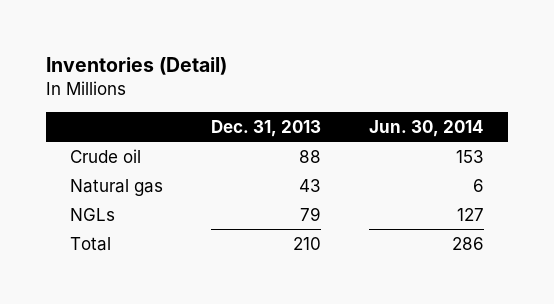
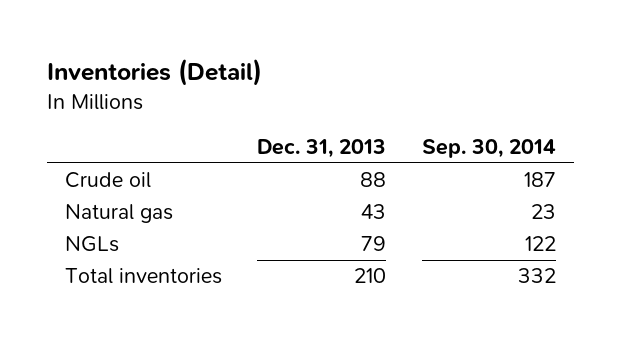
[369,119,485,137] Jun. 30, 2014 -> none
none -> [421,138,556,158] Sep. 30, 2014
[69,236,111,251] Total -> [65,268,223,285] Total inventories

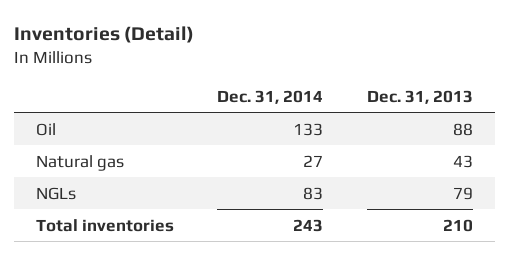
[421,138,556,158] Sep. 30, 2014 -> none
none -> [217,89,324,104] Dec. 31, 2014
[65,172,152,189] Crude oil -> [35,122,56,136] Oil

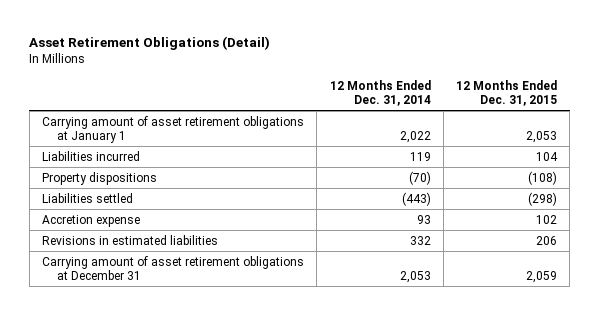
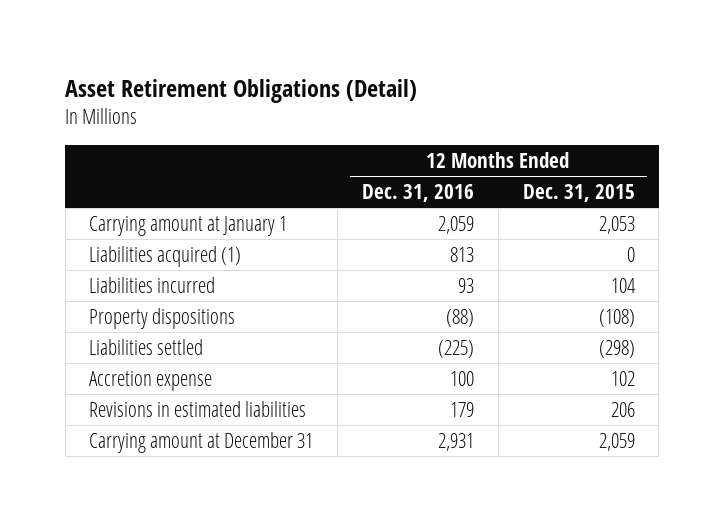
[329,79,431,107] 12 Months Ended Dec. 31, 2014 -> none
none -> [361,184,474,203] Dec. 31, 2016
[41,115,304,143] Carrying amount of asset retirement obligations at January 1 -> [89,215,288,236] Carrying amount at January 1
none -> [89,245,242,267] Liabilities acquired (1)
[41,255,304,280] Carrying amount of asset retirement obligations at December 31 -> [89,431,314,453] Carrying amount at December 31

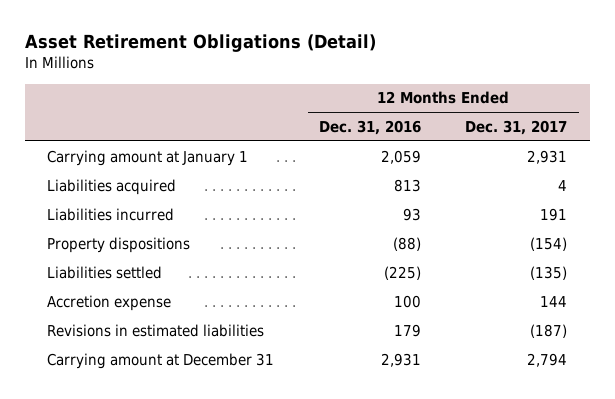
[522,184,635,203] Dec. 31, 2015 -> none
none -> [465,120,568,136] Dec. 31, 2017
[89,245,242,267] Liabilities acquired (1) -> [47,178,177,195] Liabilities acquired

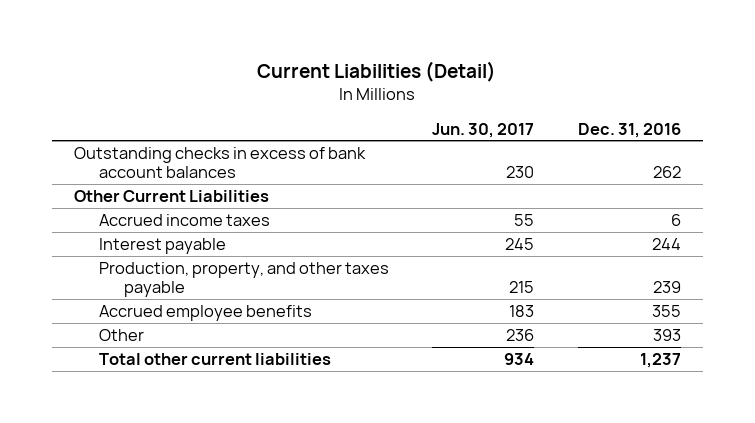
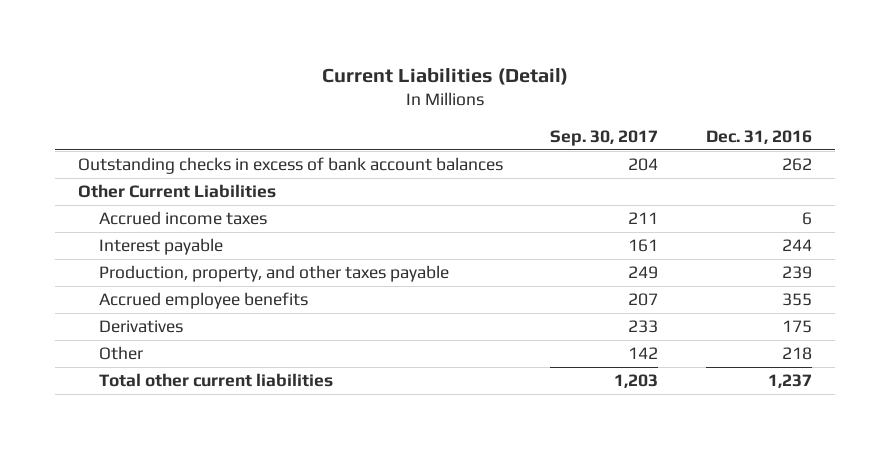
[432,122,535,138] Jun. 30, 2017 -> none
none -> [550,129,659,146] Sep. 30, 2017
none -> [98,320,183,334] Derivatives
[652,328,681,341] 393 -> [781,347,812,361] 218

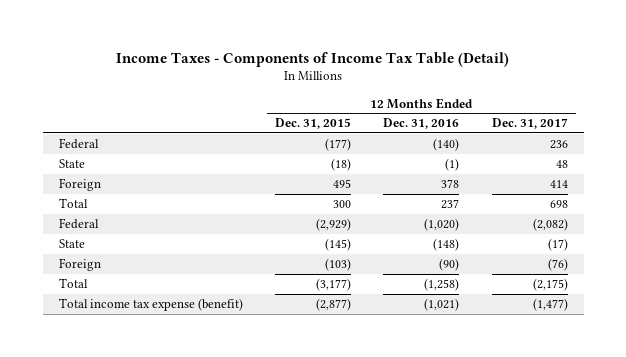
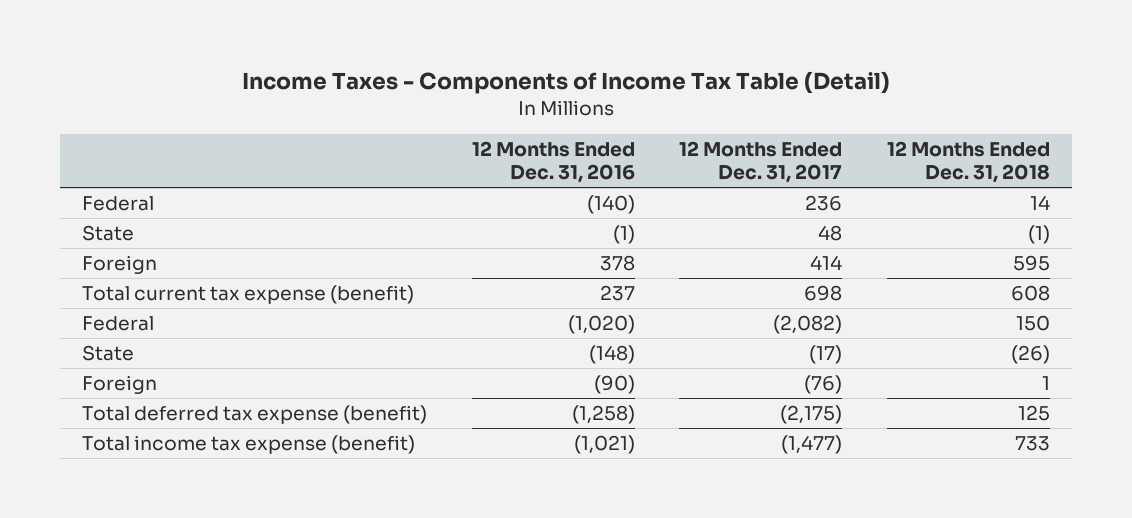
[275,118,352,130] Dec. 31, 2015 -> none
none -> [886,140,1050,184] 12 Months Ended Dec. 31, 2018
[58,198,88,209] Total -> [82,284,415,304] Total current tax expense (benefit)
[58,278,88,289] Total -> [82,404,428,424] Total deferred tax expense (benefit)

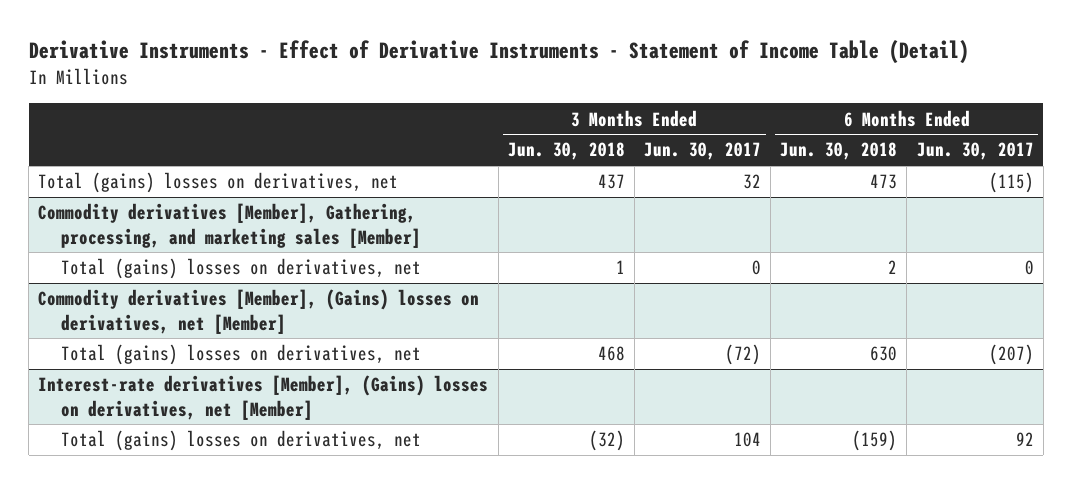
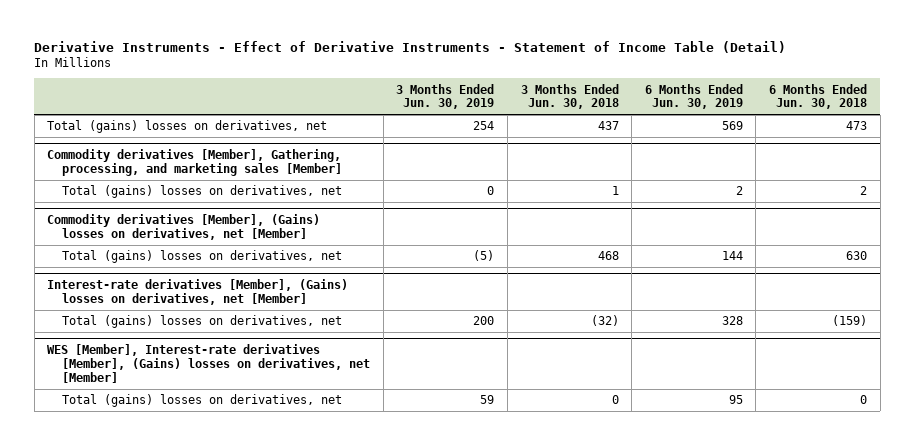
[643,142,761,161] Jun. 30, 2017 -> none
[916,142,1034,161] Jun. 30, 2017 -> none
none -> [396,83,495,110] 3 Months Ended Jun. 30, 2019
none -> [644,83,743,110] 6 Months Ended Jun. 30, 2019
none -> [47,344,371,383] WES [Member], Interest-rate derivatives [Member], (Gains) losses on derivatives, net [Member]
none -> [62,394,343,408] Total (gains) losses on derivatives, net

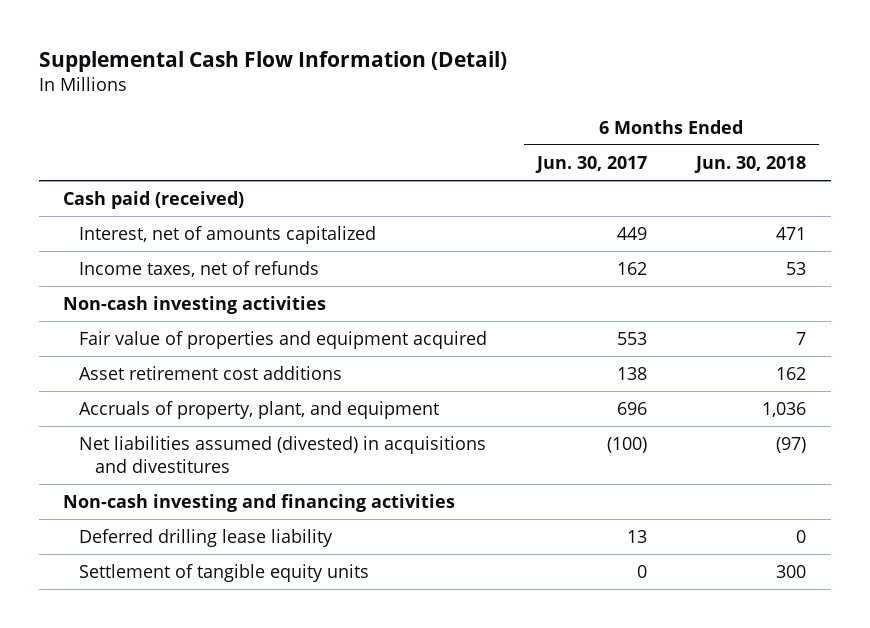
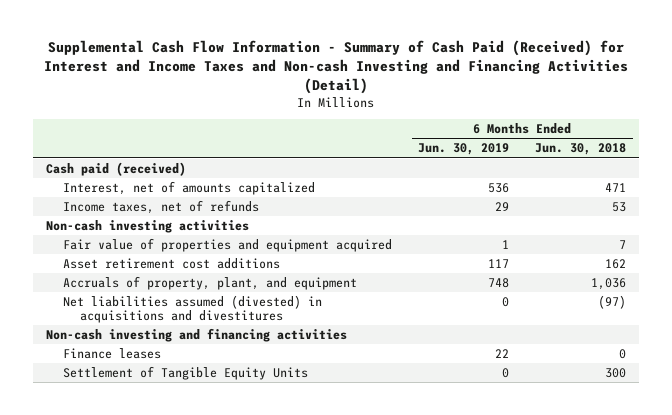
[38,50,507,72] Supplemental Cash Flow Information (Detail) -> [44,40,629,95] Supplemental Cash Flow Information - Summary of Cash Paid (Received) for Interest and Income Taxes and Non-cash Investing and Financing Activities (Detail)
[534,156,647,174] Jun. 30, 2017 -> none
none -> [418,143,510,156] Jun. 30, 2019
[79,529,334,548] Deferred drilling lease liability -> none
none -> [63,347,162,359] Finance leases
[79,564,370,583] Settlement of tangible equity units -> [63,365,309,380] Settlement of Tangible Equity Units

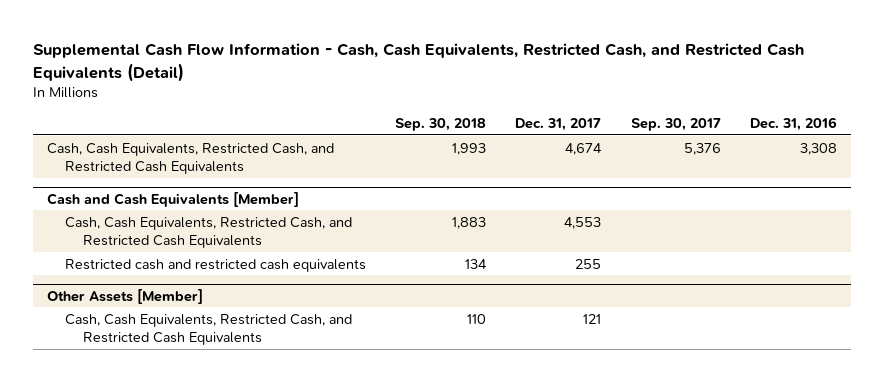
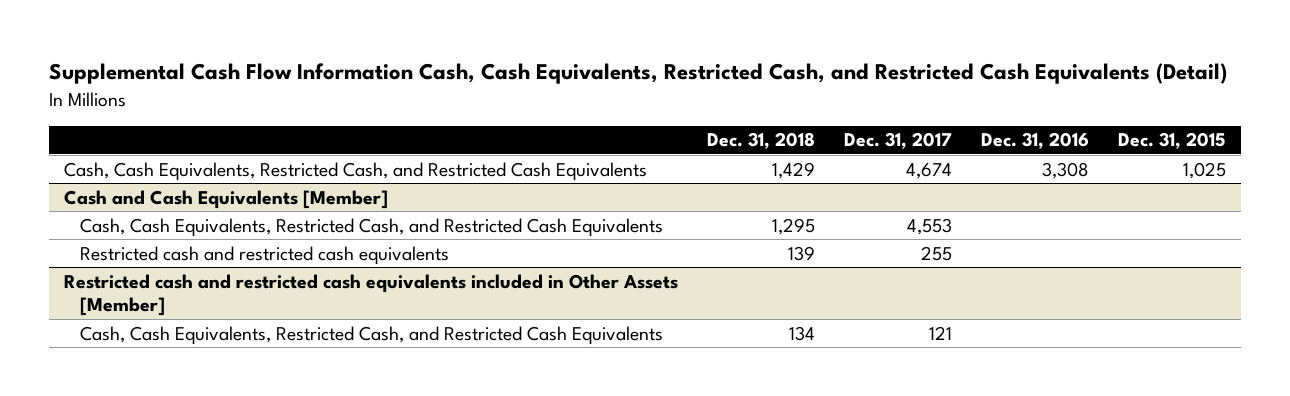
[32,43,804,82] Supplemental Cash Flow Information - Cash, Cash Equivalents, Restricted Cash, and Restricted Cash Equivalents (Detail) -> [49,63,1228,85] Supplemental Cash Flow Information Cash, Cash Equivalents, Restricted Cash, and Restricted Cash Equivalents (Detail)
[395,118,487,132] Sep. 30, 2018 -> none
[630,118,721,132] Sep. 30, 2017 -> none
none -> [706,132,815,150] Dec. 31, 2018
none -> [1118,132,1227,150] Dec. 31, 2015
[47,288,204,304] Other Assets [Member] -> [63,273,678,316] Restricted cash and restricted cash equivalents included in Other Assets [Member]

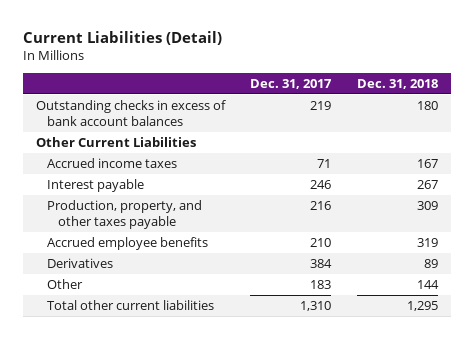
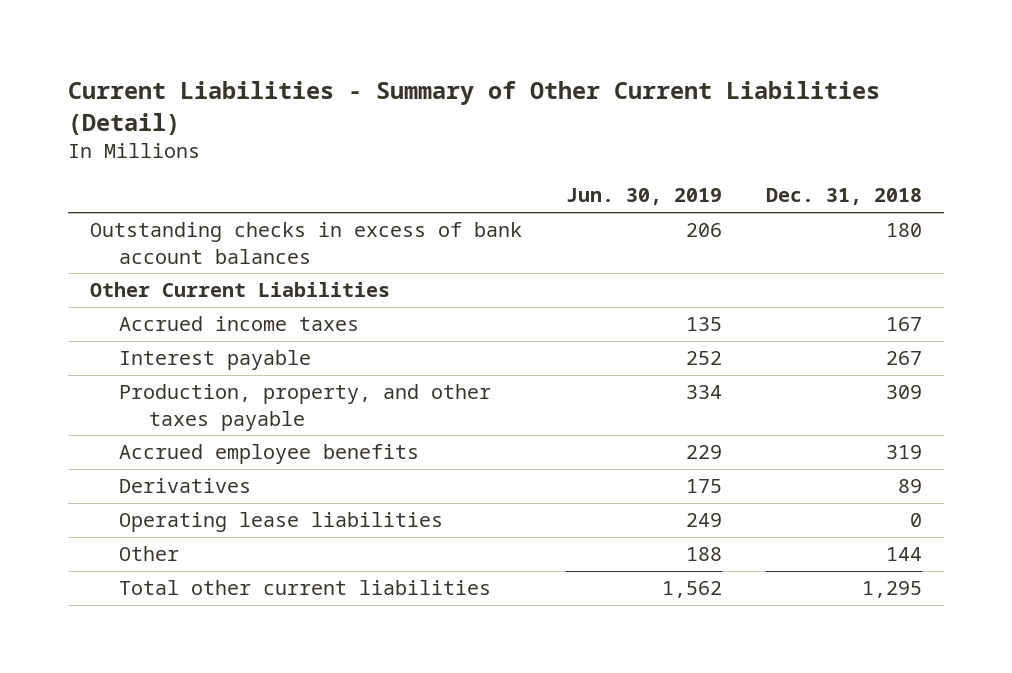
[23,30,223,45] Current Liabilities (Detail) -> [67,81,880,135] Current Liabilities - Summary of Other Current Liabilities (Detail)
[250,79,333,90] Dec. 31, 2017 -> none
none -> [565,188,722,206] Jun. 30, 2019
none -> [119,512,444,533] Operating lease liabilities

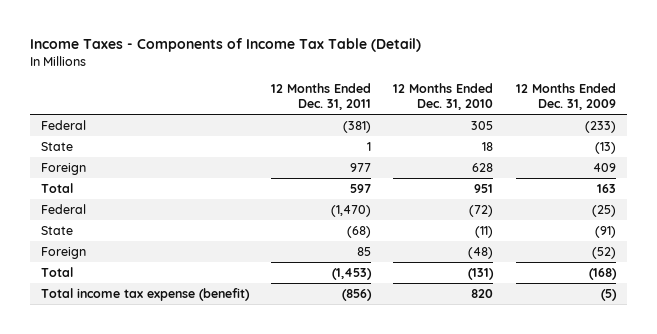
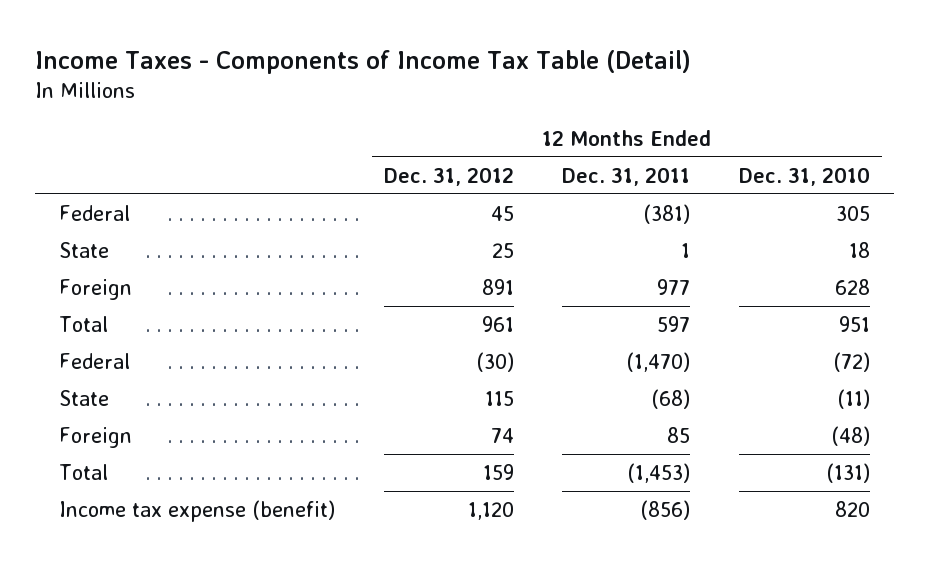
[515,83,616,111] 12 Months Ended Dec. 31, 2009 -> none
none -> [383,166,514,186] Dec. 31, 2012
[41,287,251,301] Total income tax expense (benefit) -> [59,499,336,522] Income tax expense (benefit)

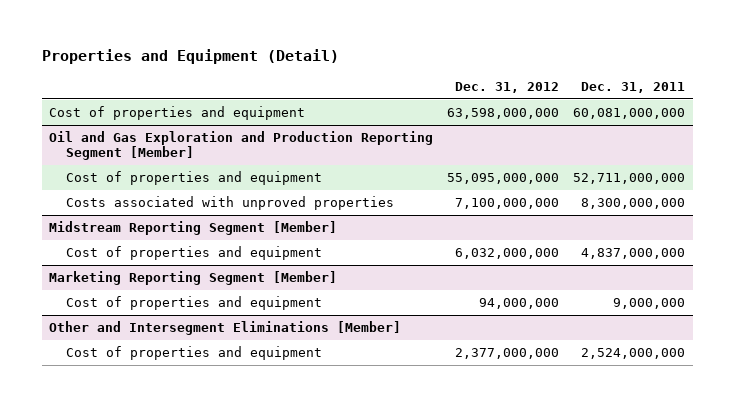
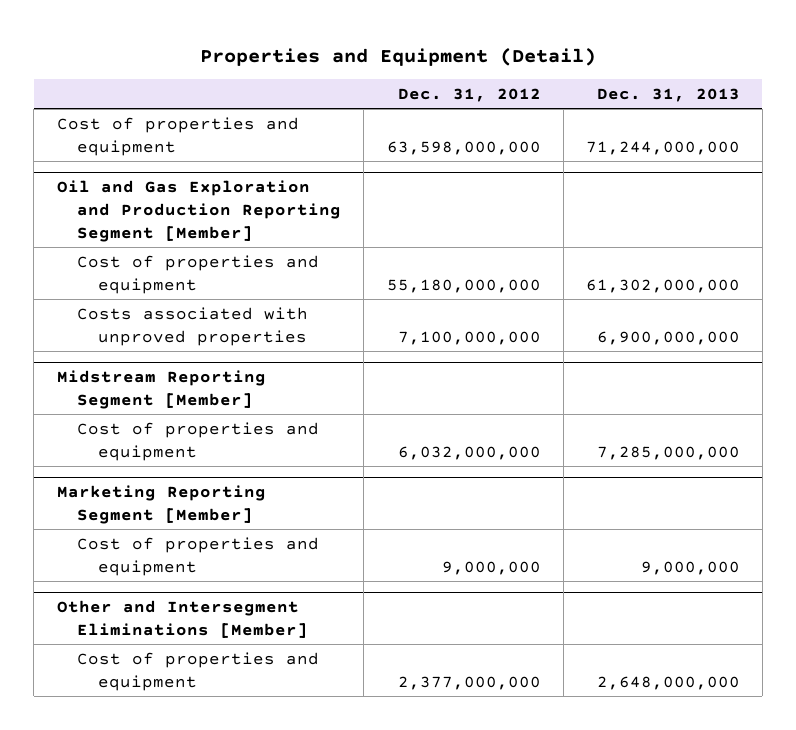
[581,82,686,94] Dec. 31, 2011 -> none
none -> [596,88,740,103] Dec. 31, 2013
[447,173,560,185] 55,095,000,000 -> [386,278,541,293] 55,180,000,000
[479,298,560,310] 94,000,000 -> [441,560,541,575] 9,000,000

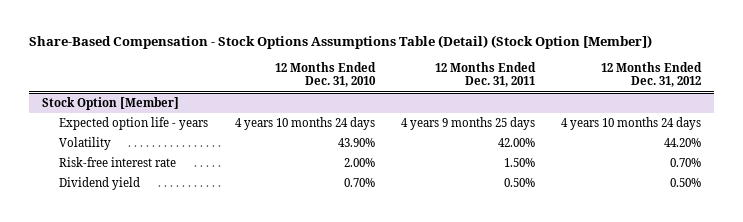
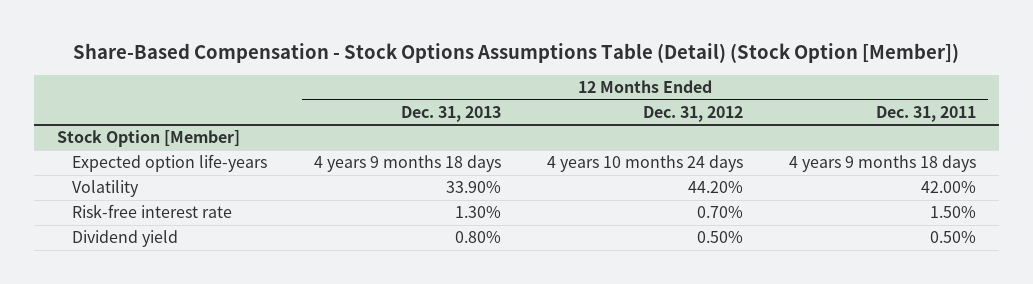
[274,62,376,88] 12 Months Ended Dec. 31, 2010 -> none
none -> [400,105,501,122] Dec. 31, 2013
[59,117,209,131] Expected option life - years -> [72,154,268,173] Expected option life-years
[400,117,535,131] 4 years 9 months 25 days -> [789,155,977,173] 4 years 9 months 18 days

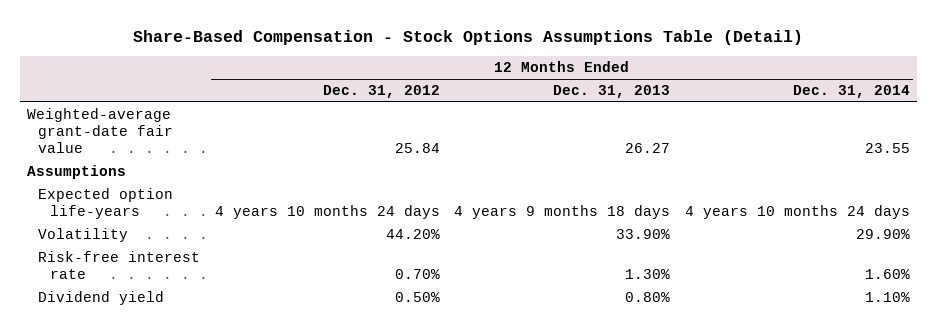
[73,42,960,63] Share-Based Compensation - Stock Options Assumptions Table (Detail) (Stock Option [Member]) -> [133,30,804,46] Share-Based Compensation - Stock Options Assumptions Table (Detail)
[876,105,977,122] Dec. 31, 2011 -> none
none -> [792,85,910,99] Dec. 31, 2014
[56,130,240,148] Stock Option [Member] -> none
none -> [27,108,174,154] Weighted-average grant-date fair value
none -> [27,165,127,180] Assumptions

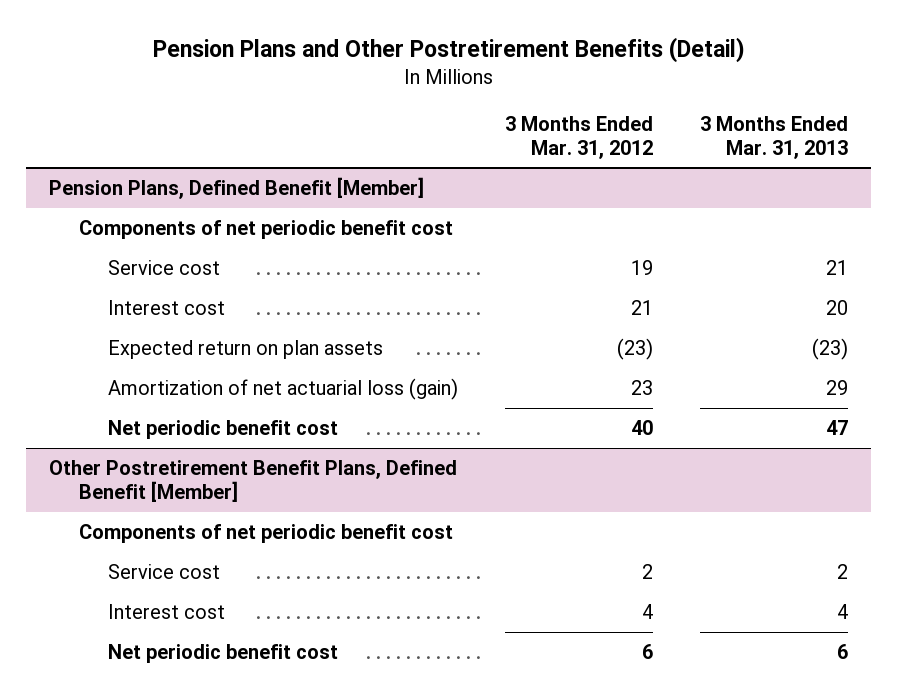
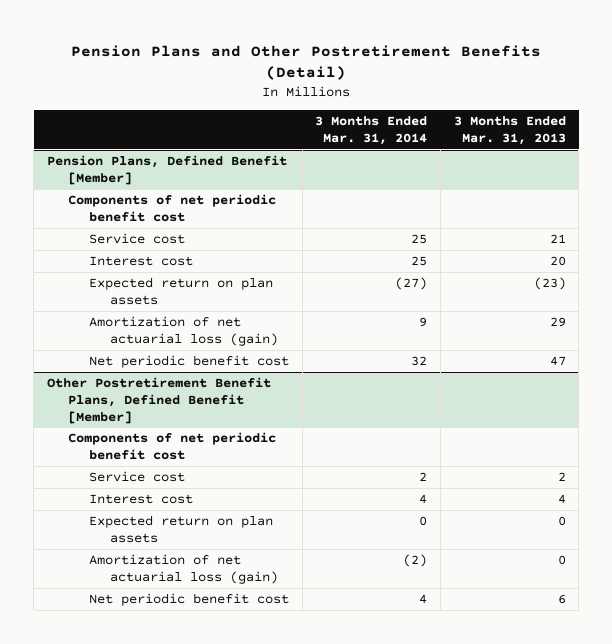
[504,115,653,159] 3 Months Ended Mar. 31, 2012 -> none
none -> [315,116,428,146] 3 Months Ended Mar. 31, 2014
none -> [89,514,274,543] Expected return on plan assets
none -> [89,553,279,584] Amortization of net actuarial loss (gain)

